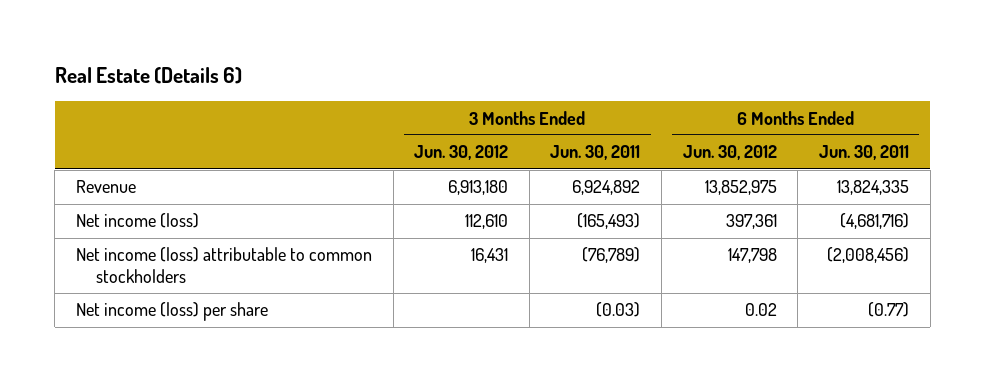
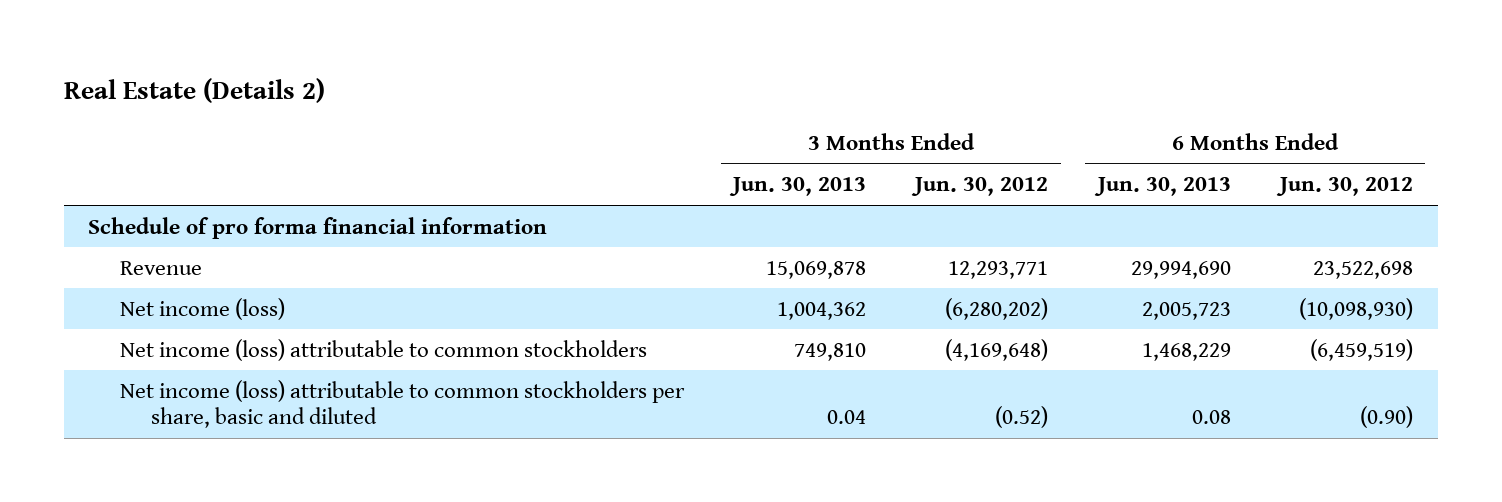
[54,67,242,85] Real Estate (Details 6) -> [63,78,325,104] Real Estate (Details 2)
[550,145,641,161] Jun. 30, 2011 -> none
[818,145,909,161] Jun. 30, 2011 -> none
none -> [728,177,866,197] Jun. 30, 2013
none -> [1093,177,1231,197] Jun. 30, 2013
[75,302,268,322] Net income (loss) per share -> none
none -> [88,216,548,239] Schedule of pro forma financial information
[448,180,509,196] 6,913,180 -> [948,260,1049,279] 12,293,771
[704,180,777,196] 13,852,975 -> [1313,260,1414,279] 23,522,698
[465,214,509,230] 112,610 -> [945,297,1049,320] (6,280,202)
[725,214,777,230] 397,361 -> [1299,297,1414,320] (10,098,930)
[471,248,509,264] 16,431 -> [945,338,1049,361] (4,169,648)
[727,248,777,264] 147,798 -> [1310,338,1414,361] (6,459,519)
none -> [119,379,685,429] Net income (loss) attributable to common stockholders per share, basic and diluted

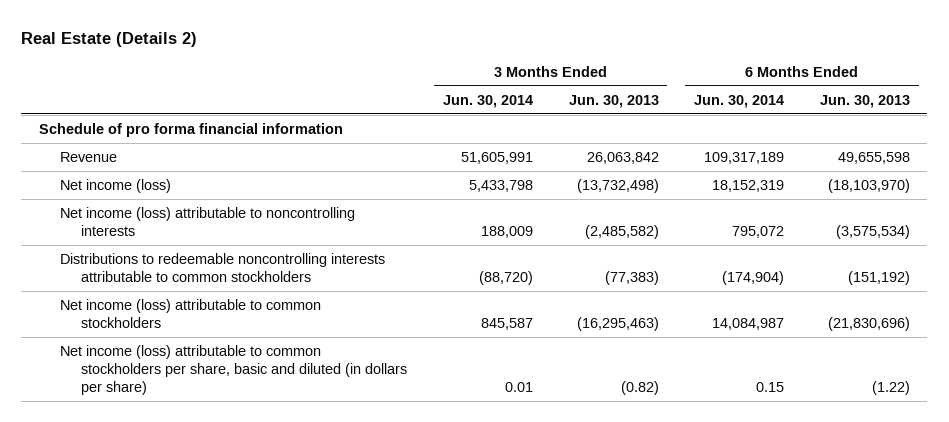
[911,177,1049,197] Jun. 30, 2012 -> none
[1276,177,1414,197] Jun. 30, 2012 -> none
none -> [442,94,533,108] Jun. 30, 2014
none -> [694,94,785,108] Jun. 30, 2014
[765,260,866,279] 15,069,878 -> [586,151,659,164] 26,063,842
[1130,260,1231,279] 29,994,690 -> [837,151,910,164] 49,655,598
[776,301,866,320] 1,004,362 -> [576,178,659,193] (13,732,498)
[1141,301,1231,320] 2,005,723 -> [827,178,910,193] (18,103,970)
none -> [60,206,356,236] Net income (loss) attributable to noncontrolling interests
none -> [60,252,386,282] Distributions to redeemable noncontrolling interests attributable to common stockholders
[793,342,866,361] 749,810 -> [576,316,659,331] (16,295,463)
[1141,342,1231,361] 1,468,229 -> [827,316,910,331] (21,830,696)
[119,379,685,429] Net income (loss) attributable to common stockholders per share, basic and diluted -> [60,344,408,395] Net income (loss) attributable to common stockholders per share, basic and diluted (in dollars per share)
[826,410,866,425] 0.04 -> [620,380,659,395] (0.82)
[1191,410,1231,425] 0.08 -> [871,380,910,395] (1.22)

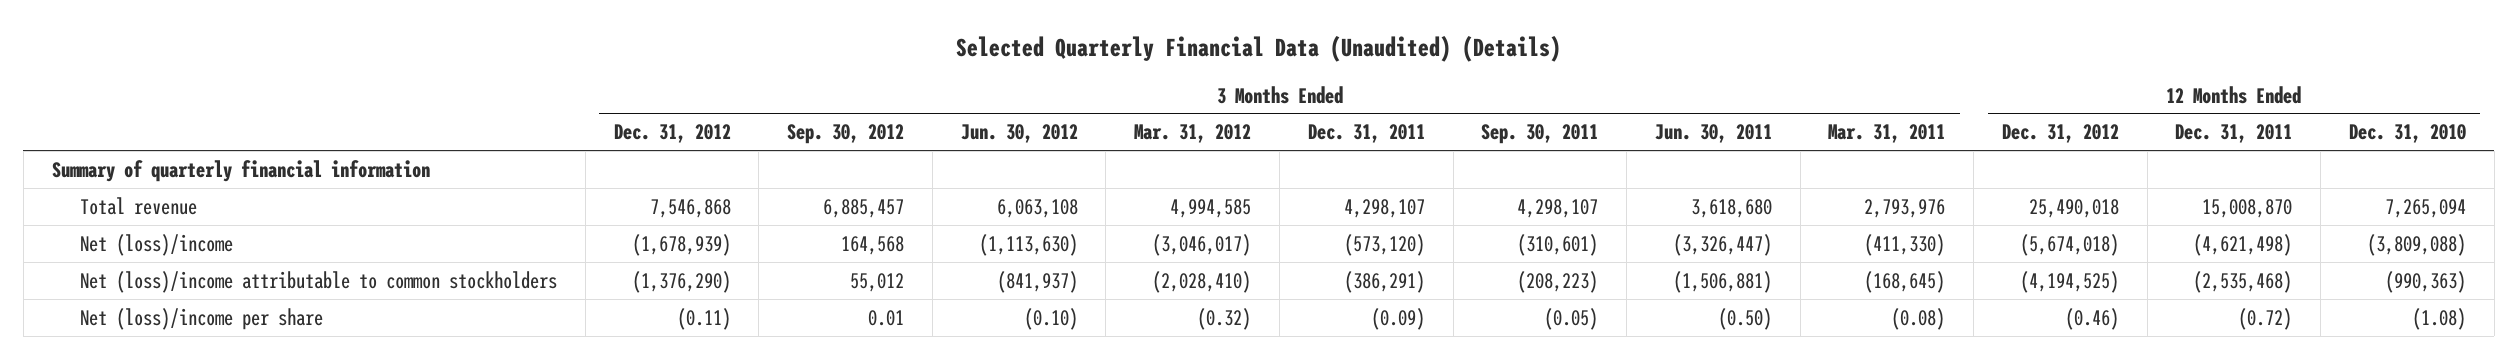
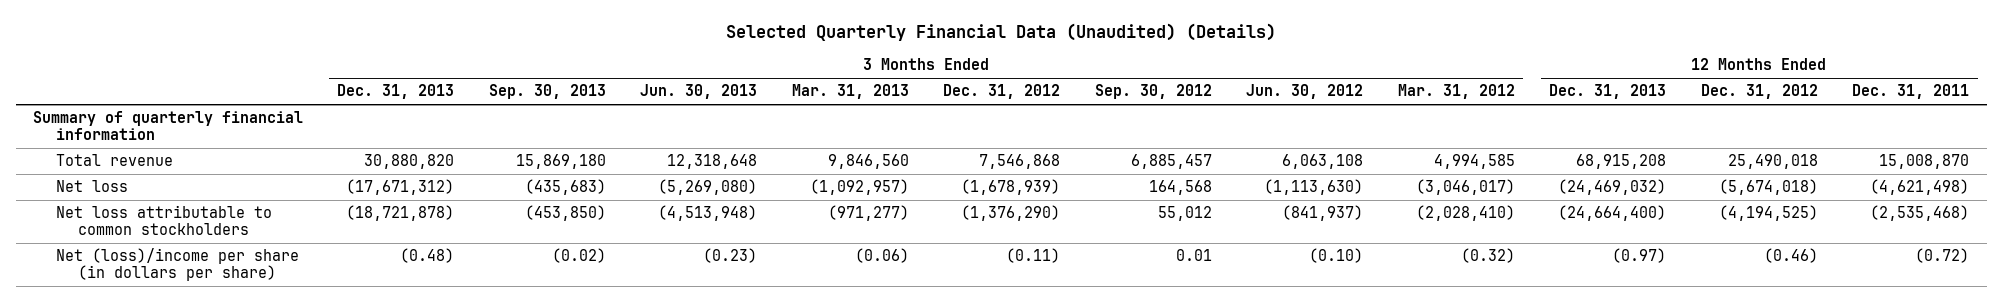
[1307,124,1425,144] Dec. 31, 2011 -> none
[1481,124,1599,145] Sep. 30, 2011 -> none
[1654,124,1772,144] Jun. 30, 2011 -> none
[1828,124,1946,144] Mar. 31, 2011 -> none
[2349,124,2467,144] Dec. 31, 2010 -> none
none -> [337,84,455,100] Dec. 31, 2013
none -> [488,84,606,100] Sep. 30, 2013
none -> [640,84,758,100] Jun. 30, 2013
none -> [791,84,909,100] Mar. 31, 2013
none -> [1549,84,1667,100] Dec. 31, 2013
[80,233,234,256] Net (loss)/income -> [55,180,128,193] Net loss
[80,270,558,293] Net (loss)/income attributable to common stockholders -> [55,205,272,236] Net loss attributable to common stockholders
[80,307,324,330] Net (loss)/income per share -> [55,248,299,282] Net (loss)/income per share (in dollars per share)

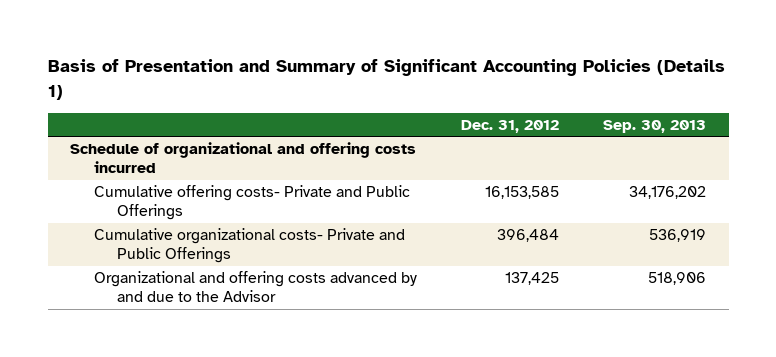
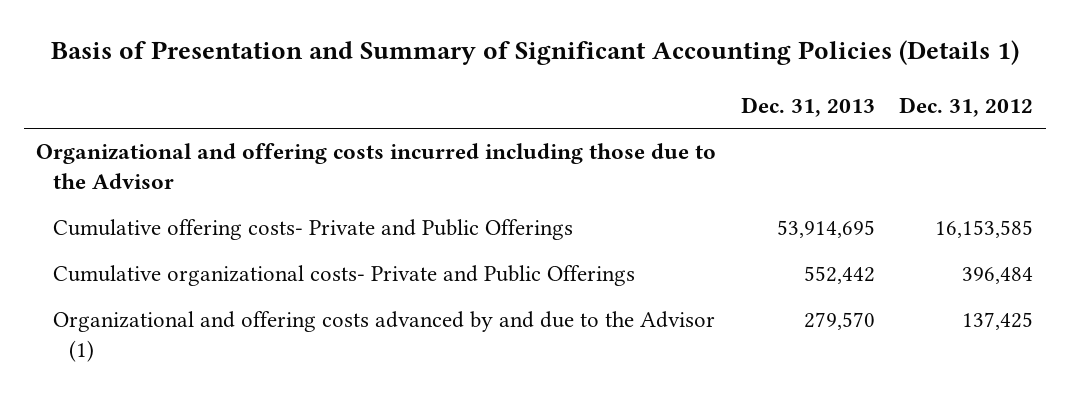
[603,120,707,134] Sep. 30, 2013 -> none
none -> [740,96,875,117] Dec. 31, 2013
[70,142,417,174] Schedule of organizational and offering costs incurred -> [36,143,717,190] Organizational and offering costs incurred including those due to the Advisor
[93,271,417,303] Organizational and offering costs advanced by and due to the Advisor -> [52,311,715,363] Organizational and offering costs advanced by and due to the Advisor (1)

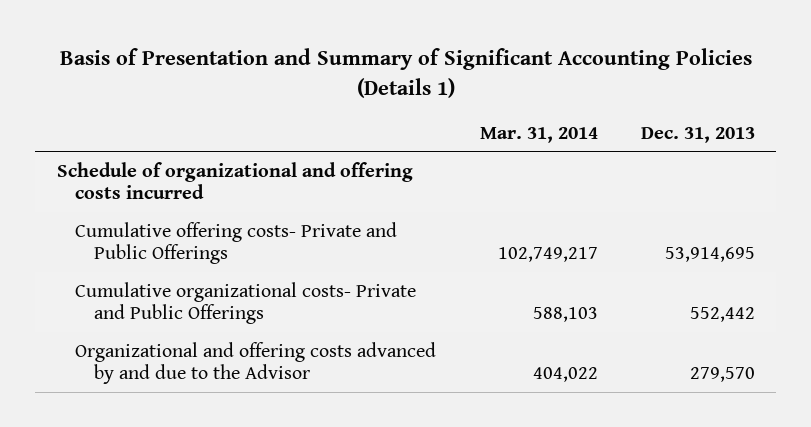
[899,96,1034,117] Dec. 31, 2012 -> none
none -> [479,126,598,143] Mar. 31, 2014
[36,143,717,190] Organizational and offering costs incurred including those due to the Advisor -> [56,161,413,200] Schedule of organizational and offering costs incurred
[52,311,715,363] Organizational and offering costs advanced by and due to the Advisor (1) -> [75,341,437,385] Organizational and offering costs advanced by and due to the Advisor

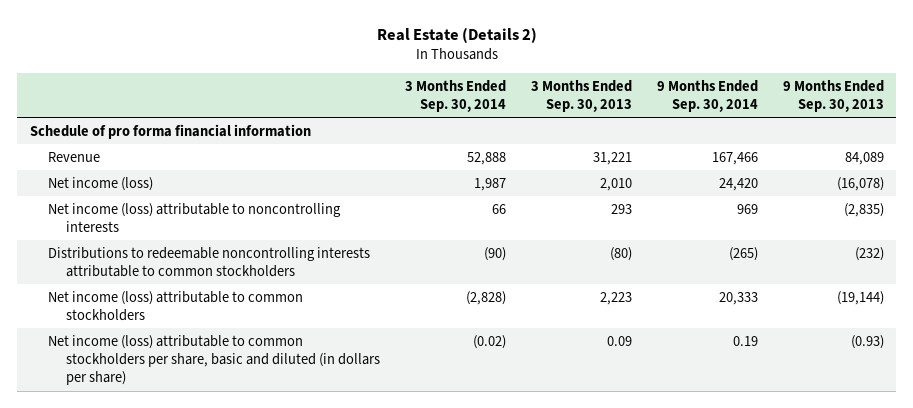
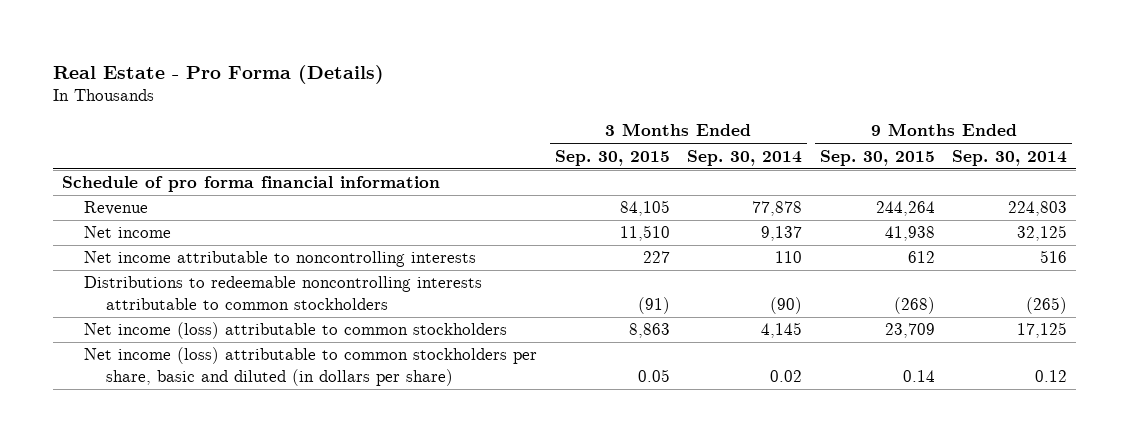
[376,26,537,43] Real Estate (Details 2) -> [53,64,385,84] Real Estate - Pro Forma (Details)
[530,79,632,113] 3 Months Ended Sep. 30, 2013 -> none
[782,79,884,113] 9 Months Ended Sep. 30, 2013 -> none
none -> [554,149,670,166] Sep. 30, 2015
none -> [819,149,935,166] Sep. 30, 2015
[467,151,507,165] 52,888 -> [752,201,803,217] 77,878
[711,151,758,165] 167,466 -> [1008,201,1068,217] 224,803
[48,176,154,191] Net income (loss) -> [84,226,172,239] Net income
[474,177,507,191] 1,987 -> [761,226,803,242] 9,137
[718,177,758,191] 24,420 -> [1017,225,1068,242] 32,125
[48,202,342,233] Net income (loss) attributable to noncontrolling interests -> [84,251,477,268] Net income attributable to noncontrolling interests
[492,203,507,214] 66 -> [775,251,803,264] 110
[736,203,758,214] 969 -> [1040,250,1068,264] 516
[466,290,507,305] (2,828) -> [761,322,803,339] 4,145
[718,291,758,305] 20,333 -> [1017,322,1068,339] 17,125
[473,334,507,349] (0.02) -> [770,369,803,382] 0.02
[732,335,758,346] 0.19 -> [1035,369,1068,382] 0.12

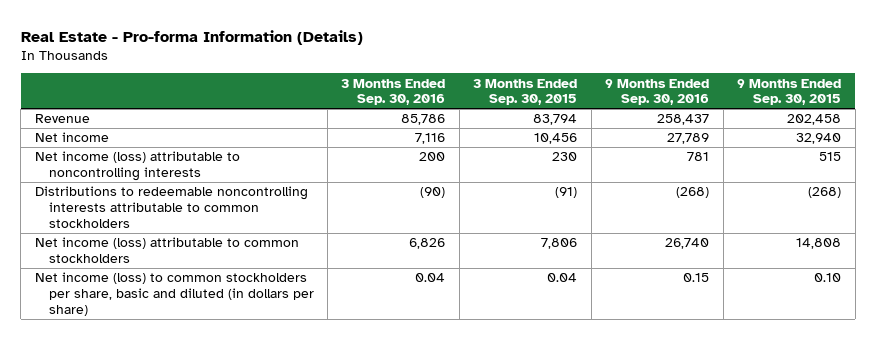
[53,64,385,84] Real Estate - Pro Forma (Details) -> [20,29,363,45] Real Estate - Pro-forma Information (Details)
[687,149,803,166] Sep. 30, 2014 -> none
[952,149,1068,166] Sep. 30, 2014 -> none
none -> [341,78,446,106] 3 Months Ended Sep. 30, 2016
none -> [605,78,710,106] 9 Months Ended Sep. 30, 2016
[61,176,440,193] Schedule of pro forma financial information -> none
[619,200,670,217] 84,105 -> [533,114,578,126] 83,794
[875,201,935,217] 244,264 -> [787,114,842,126] 202,458
[619,225,670,242] 11,510 -> [534,133,578,145] 10,456
[884,226,935,242] 41,938 -> [796,133,842,145] 32,940
[84,251,477,268] Net income attributable to noncontrolling interests -> [34,151,240,182] Net income (loss) attributable to noncontrolling interests
[642,251,670,264] 227 -> [552,152,578,162] 230
[907,251,935,264] 612 -> [819,152,842,162] 515
[628,323,670,339] 8,863 -> [541,238,578,250] 7,806
[884,323,935,339] 23,709 -> [796,238,842,250] 14,808
[84,347,538,386] Net income (loss) attributable to common stockholders per share, basic and diluted (in dollars per share) -> [34,272,314,317] Net income (loss) to common stockholders per share, basic and diluted (in dollars per share)
[637,368,670,382] 0.05 -> [547,273,578,283] 0.04
[902,369,935,382] 0.14 -> [814,273,842,283] 0.10

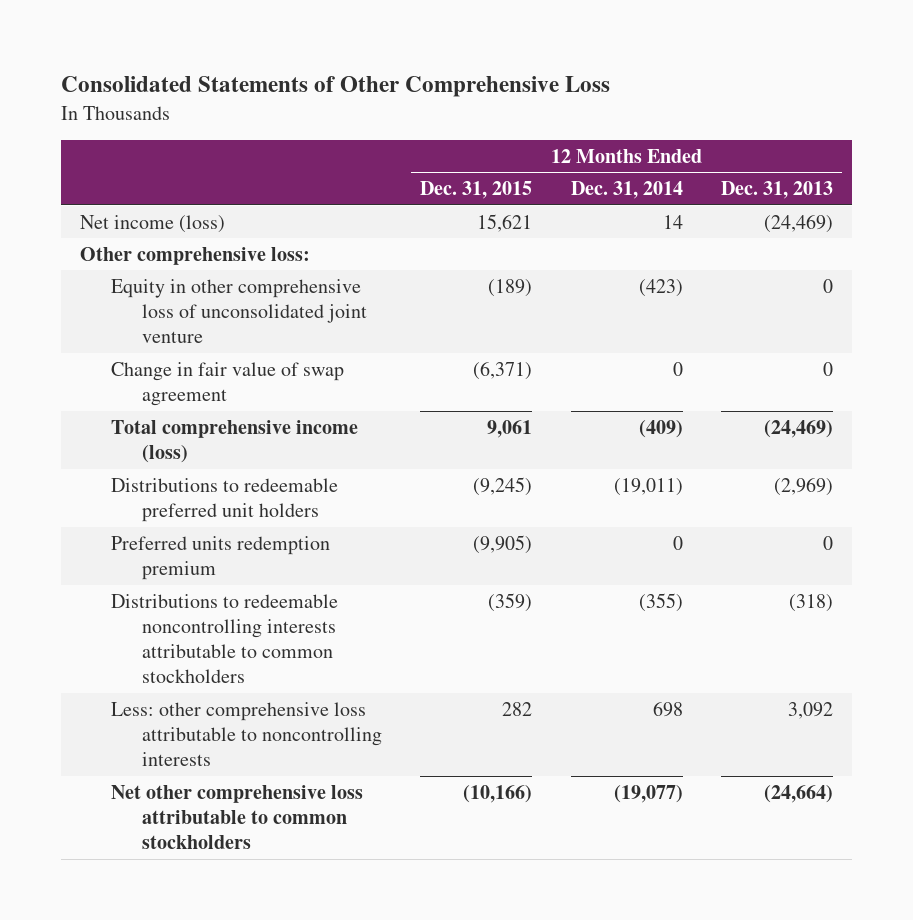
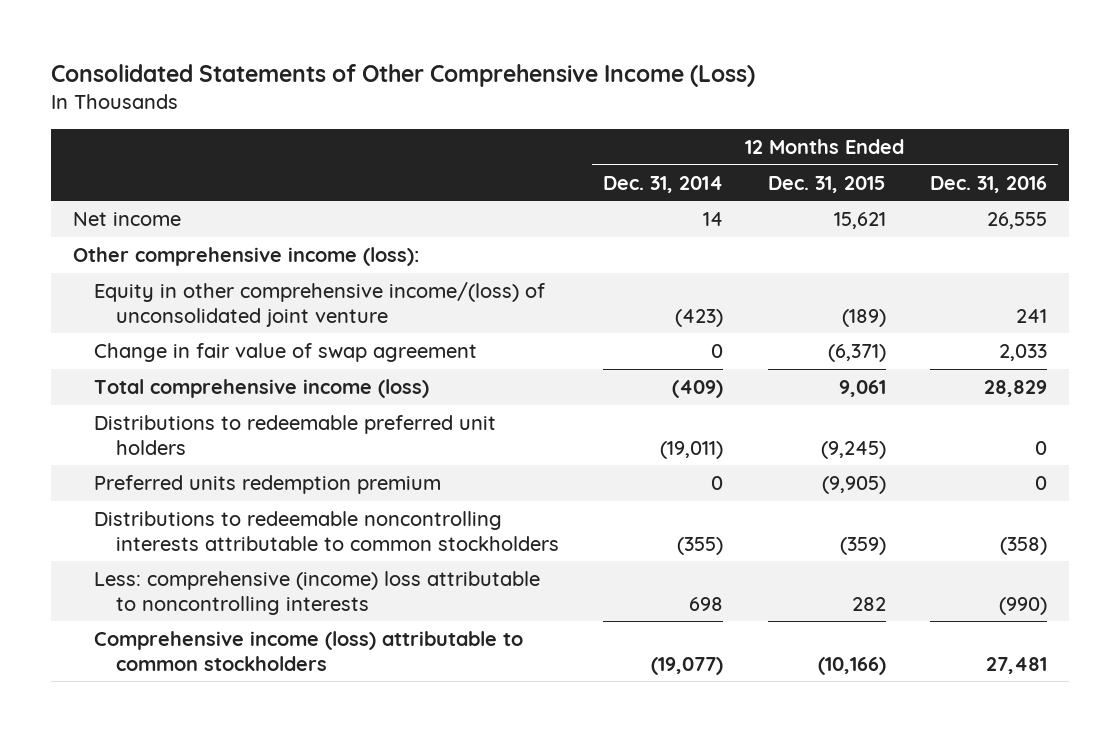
[61,76,611,98] Consolidated Statements of Other Comprehensive Loss -> [50,63,755,87] Consolidated Statements of Other Comprehensive Income (Loss)
[720,181,833,200] Dec. 31, 2013 -> none
none -> [930,175,1048,193] Dec. 31, 2016
[80,214,226,233] Net income (loss) -> [73,211,182,226] Net income
[80,246,311,265] Other comprehensive loss: -> [73,246,420,266] Other comprehensive income (loss):
[111,278,368,344] Equity in other comprehensive loss of unconsolidated joint venture -> [94,281,546,327] Equity in other comprehensive income/(loss) of unconsolidated joint venture
[111,701,383,767] Less: other comprehensive loss attributable to noncontrolling interests -> [94,570,541,615] Less: comprehensive (income) loss attributable to noncontrolling interests
[111,784,364,850] Net other comprehensive loss attributable to common stockholders -> [94,630,524,671] Comprehensive income (loss) attributable to common stockholders

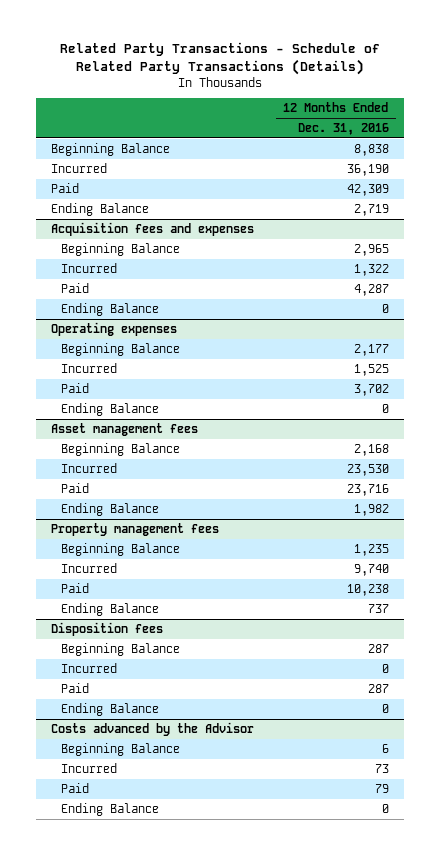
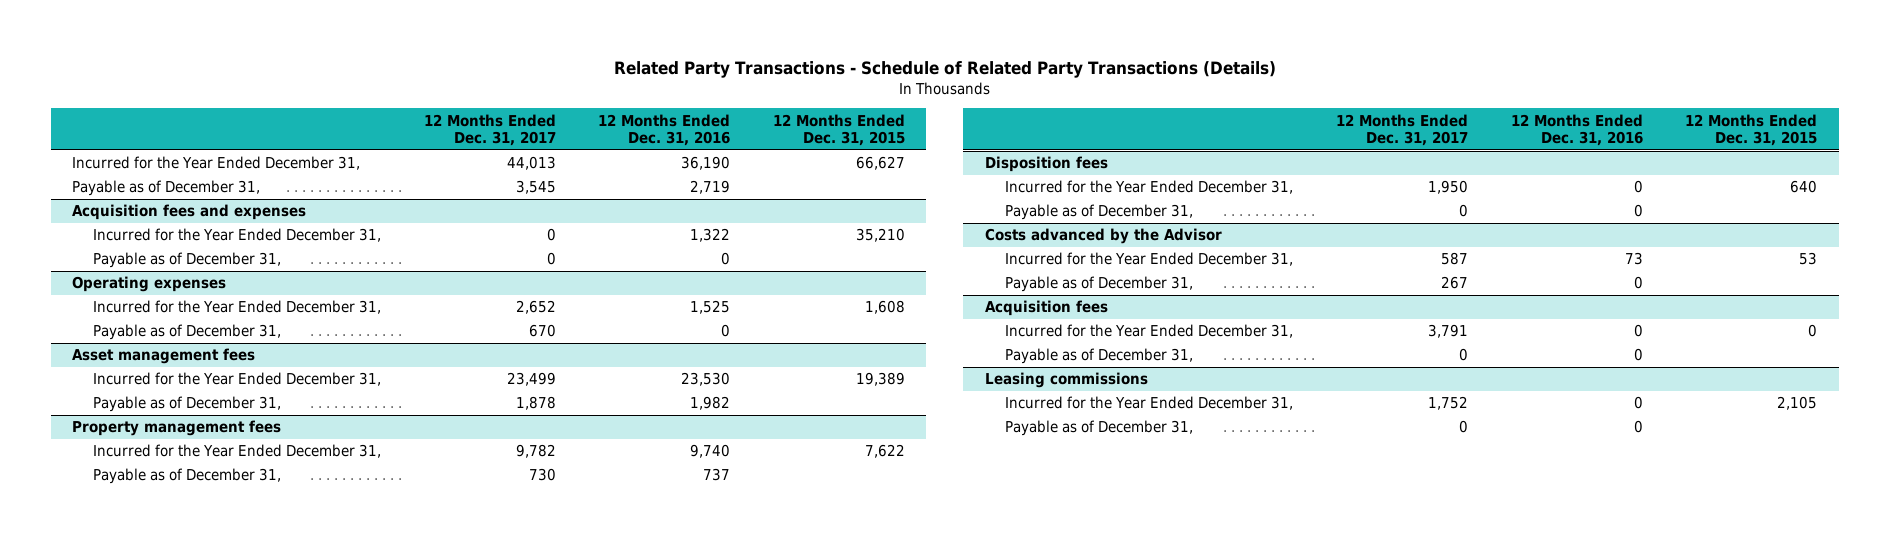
none -> [423,113,556,147] 12 Months Ended Dec. 31, 2017
none -> [773,113,906,147] 12 Months Ended Dec. 31, 2015
[50,142,170,156] Beginning Balance -> none
[50,182,79,193] Paid -> none
[50,162,107,173] Incurred -> [72,156,361,171] Incurred for the Year Ended December 31,
[50,202,149,216] Ending Balance -> [72,180,261,197] Payable as of December 31,
[61,242,181,256] Beginning Balance -> none
[61,282,90,293] Paid -> none
[61,302,160,316] Ending Balance -> none
[61,262,118,273] Incurred -> [93,228,382,243] Incurred for the Year Ended December 31,
none -> [93,252,282,269] Payable as of December 31,
[61,342,181,356] Beginning Balance -> none
[61,382,90,393] Paid -> none
[61,402,160,416] Ending Balance -> none
[61,362,118,373] Incurred -> [93,300,382,315] Incurred for the Year Ended December 31,
none -> [93,324,282,341] Payable as of December 31,
[61,442,181,456] Beginning Balance -> none
[61,482,90,493] Paid -> none
[61,462,118,473] Incurred -> [93,372,382,387] Incurred for the Year Ended December 31,
[61,502,160,516] Ending Balance -> [93,396,282,413] Payable as of December 31,
[61,542,181,556] Beginning Balance -> none
[61,582,90,593] Paid -> none
[61,562,118,573] Incurred -> [93,444,382,459] Incurred for the Year Ended December 31,
[61,602,160,616] Ending Balance -> [93,468,282,485] Payable as of December 31,
[61,642,181,656] Beginning Balance -> none
[61,682,90,693] Paid -> none
[61,702,160,716] Ending Balance -> none
[61,662,118,673] Incurred -> [1005,180,1294,195] Incurred for the Year Ended December 31,
none -> [1005,204,1194,221] Payable as of December 31,
[61,742,181,756] Beginning Balance -> none
[61,782,90,793] Paid -> none
[61,762,118,773] Incurred -> [1005,252,1294,267] Incurred for the Year Ended December 31,
none -> [1005,276,1194,293] Payable as of December 31,
none -> [984,300,1108,317] Acquisition fees
none -> [1005,324,1294,339] Incurred for the Year Ended December 31,
[61,802,160,816] Ending Balance -> [1005,348,1194,365] Payable as of December 31,
none -> [984,372,1148,389] Leasing commissions
none -> [1005,396,1294,411] Incurred for the Year Ended December 31,
none -> [1005,420,1194,437] Payable as of December 31,

